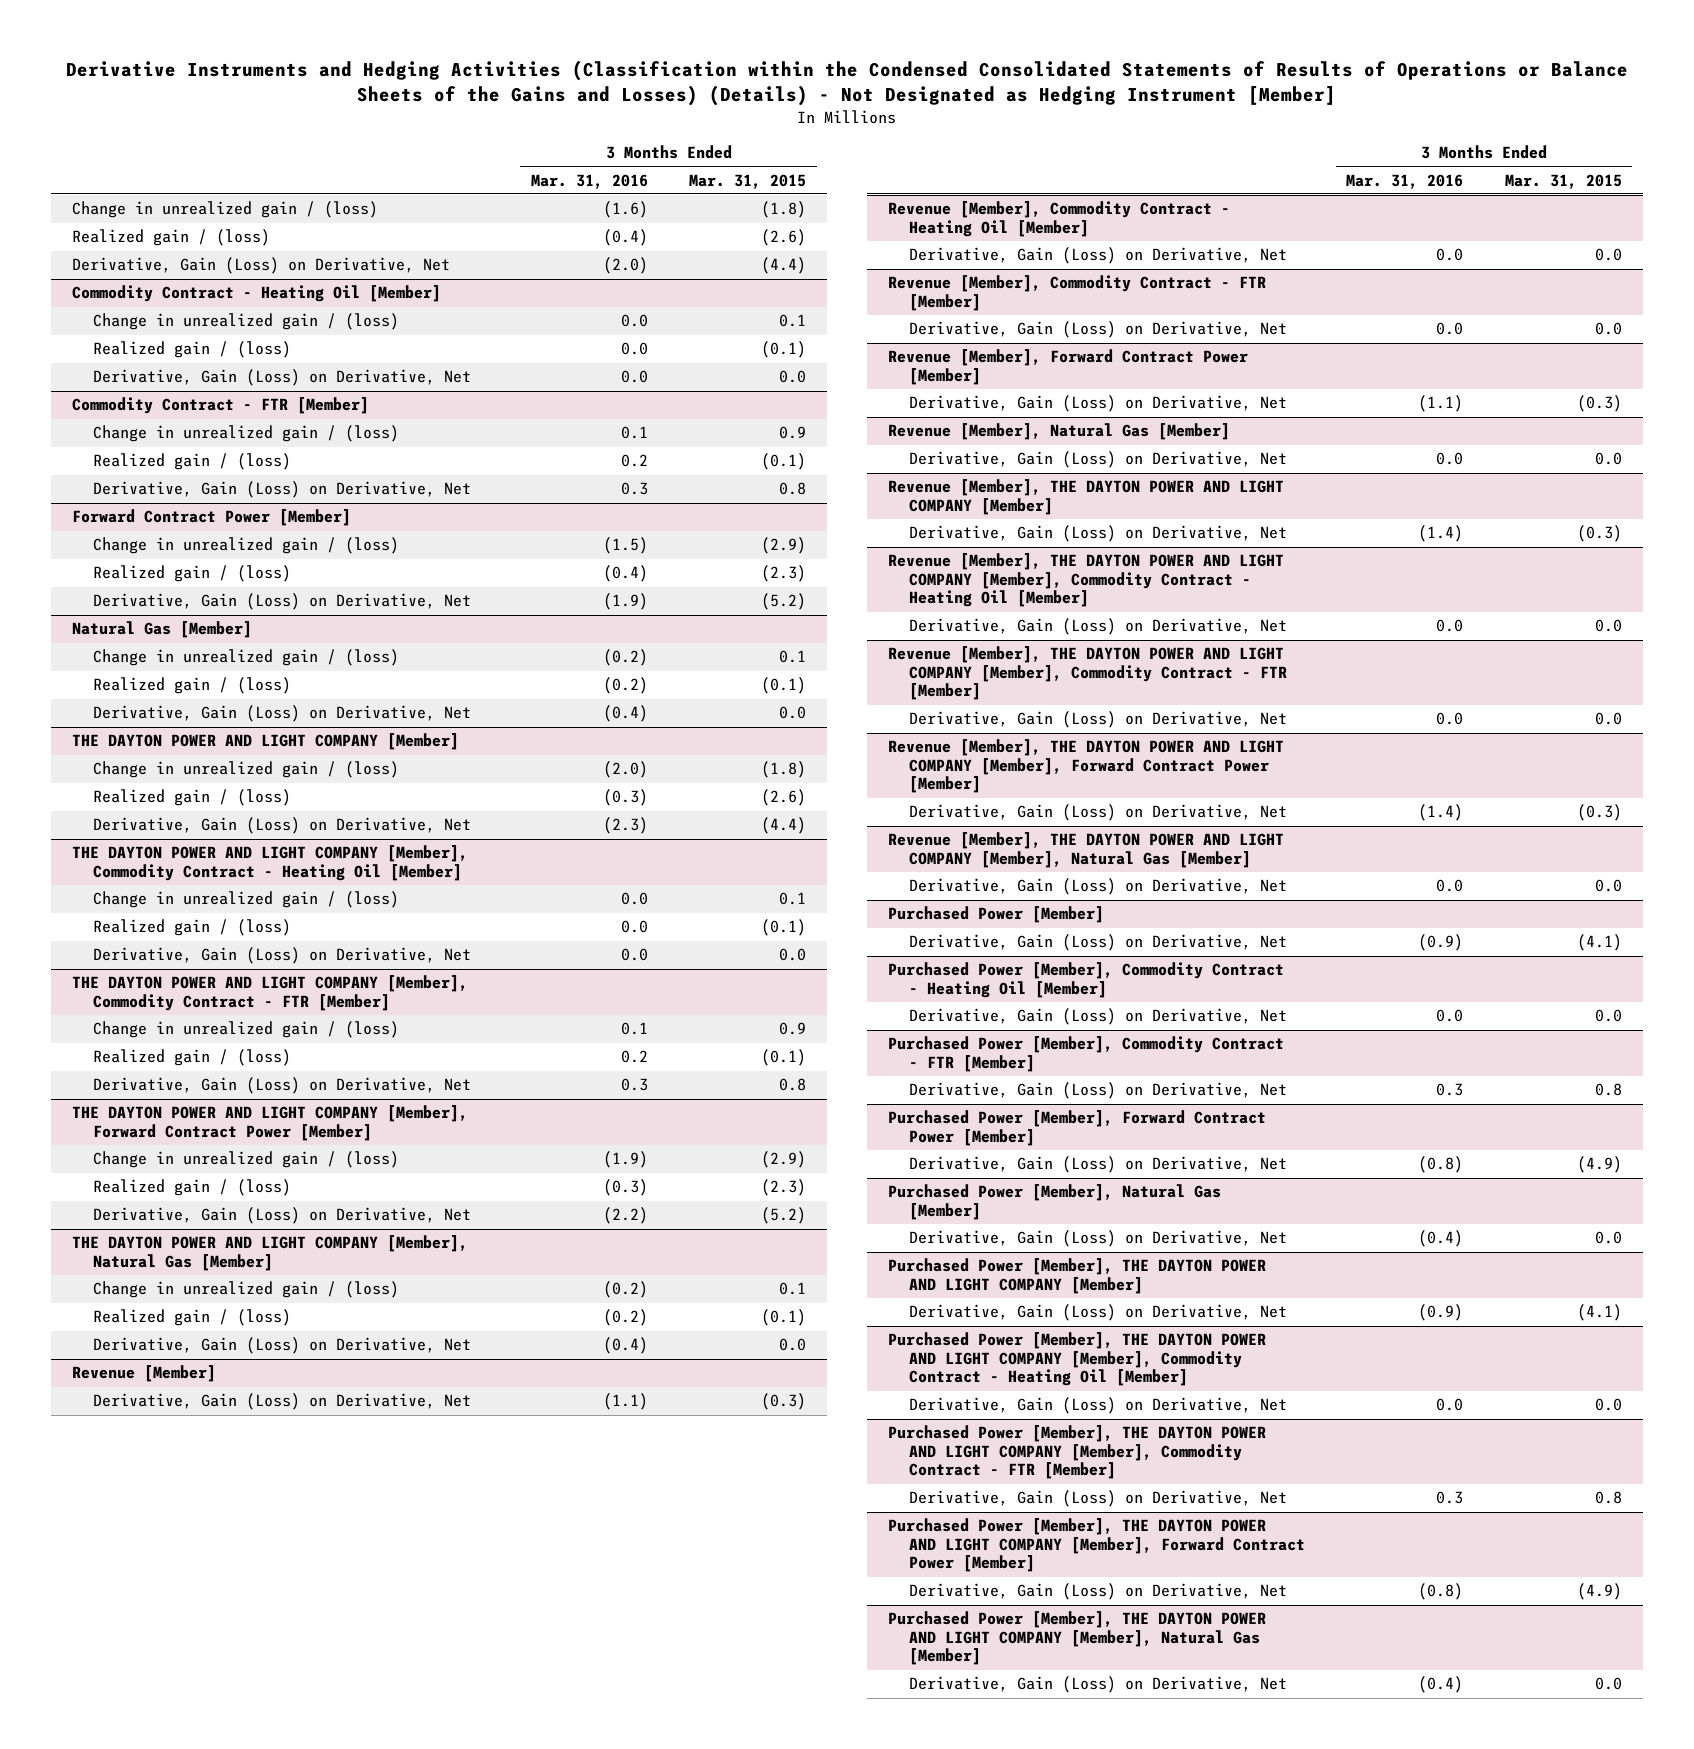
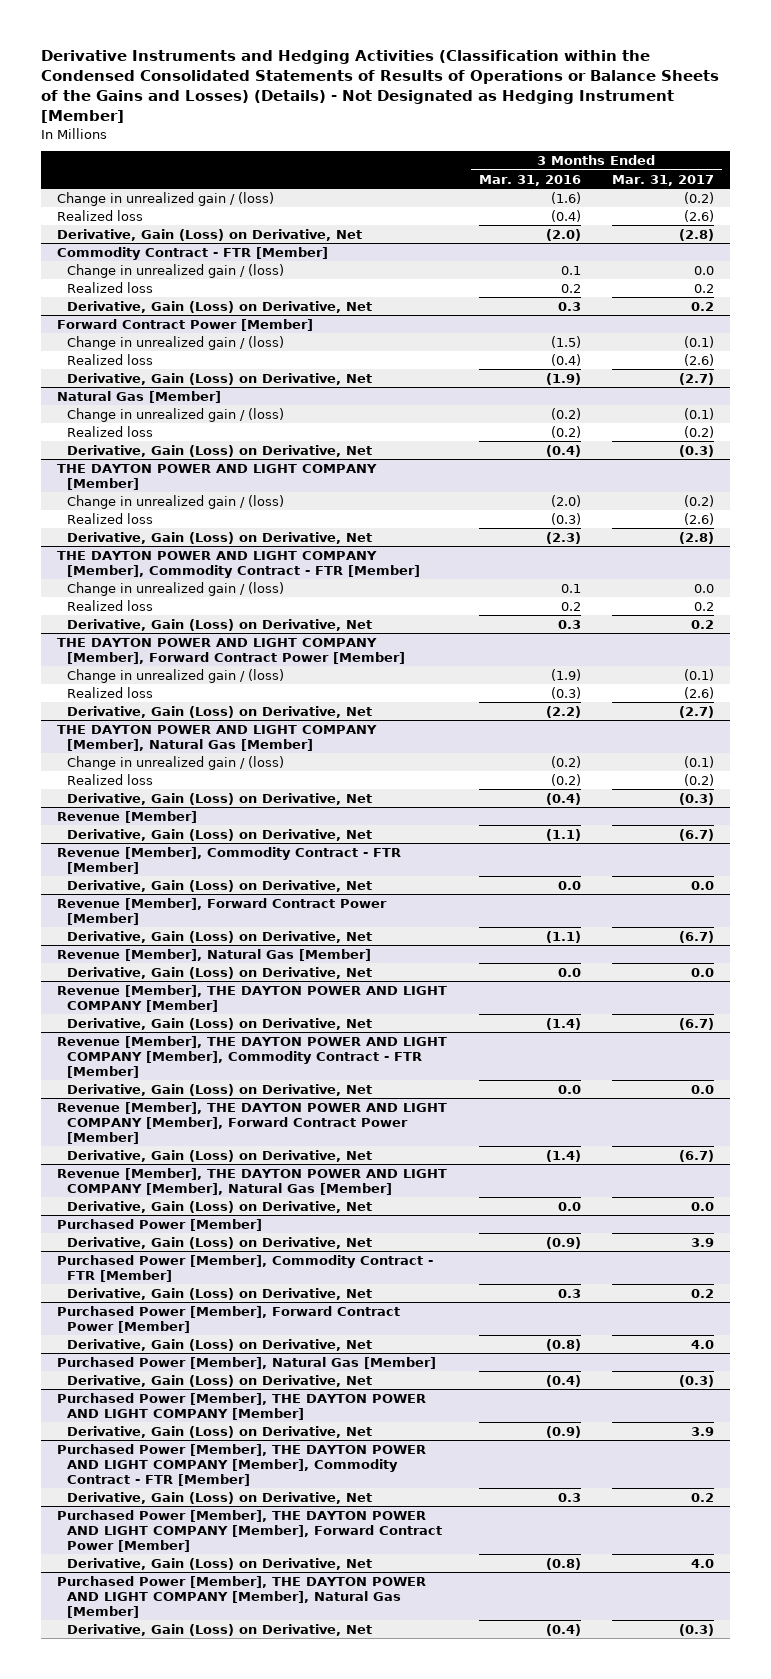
[689,173,807,189] Mar. 31, 2015 -> none
none -> [611,174,714,186] Mar. 31, 2017
[72,229,271,247] Realized gain / (loss) -> [57,209,144,221] Realized loss
[72,285,442,303] Commodity Contract - Heating Oil [Member] -> none
[93,313,400,331] Change in unrealized gain / (loss) -> none
[93,341,292,359] Realized gain / (loss) -> none
[93,369,472,387] Derivative, Gain (Loss) on Derivative, Net -> none
[93,453,292,471] Realized gain / (loss) -> [67,281,154,293] Realized loss
[93,565,292,583] Realized gain / (loss) -> [67,353,154,365] Realized loss
[93,677,292,695] Realized gain / (loss) -> [67,425,154,437] Realized loss
[93,789,292,807] Realized gain / (loss) -> [67,512,154,524] Realized loss
[72,845,469,881] THE DAYTON POWER AND LIGHT COMPANY [Member], Commodity Contract - Heating Oil [Member] -> none
[93,891,400,909] Change in unrealized gain / (loss) -> none
[93,919,292,937] Realized gain / (loss) -> none
[93,947,472,965] Derivative, Gain (Loss) on Derivative, Net -> none
[93,1049,292,1067] Realized gain / (loss) -> [67,599,154,611] Realized loss
[93,1179,292,1197] Realized gain / (loss) -> [67,686,154,698] Realized loss
[93,1309,292,1327] Realized gain / (loss) -> [67,773,154,785] Realized loss
[887,201,1230,237] Revenue [Member], Commodity Contract - Heating Oil [Member] -> none
[908,247,1287,265] Derivative, Gain (Loss) on Derivative, Net -> none
[887,553,1284,608] Revenue [Member], THE DAYTON POWER AND LIGHT COMPANY [Member], Commodity Contract - Heating Oil [Member] -> none
[908,618,1287,636] Derivative, Gain (Loss) on Derivative, Net -> none
[887,962,1284,998] Purchased Power [Member], Commodity Contract - Heating Oil [Member] -> none
[908,1008,1287,1026] Derivative, Gain (Loss) on Derivative, Net -> none
[887,1332,1266,1387] Purchased Power [Member], THE DAYTON POWER AND LIGHT COMPANY [Member], Commodity Contract - Heating Oil [Member] -> none
[908,1397,1287,1415] Derivative, Gain (Loss) on Derivative, Net -> none

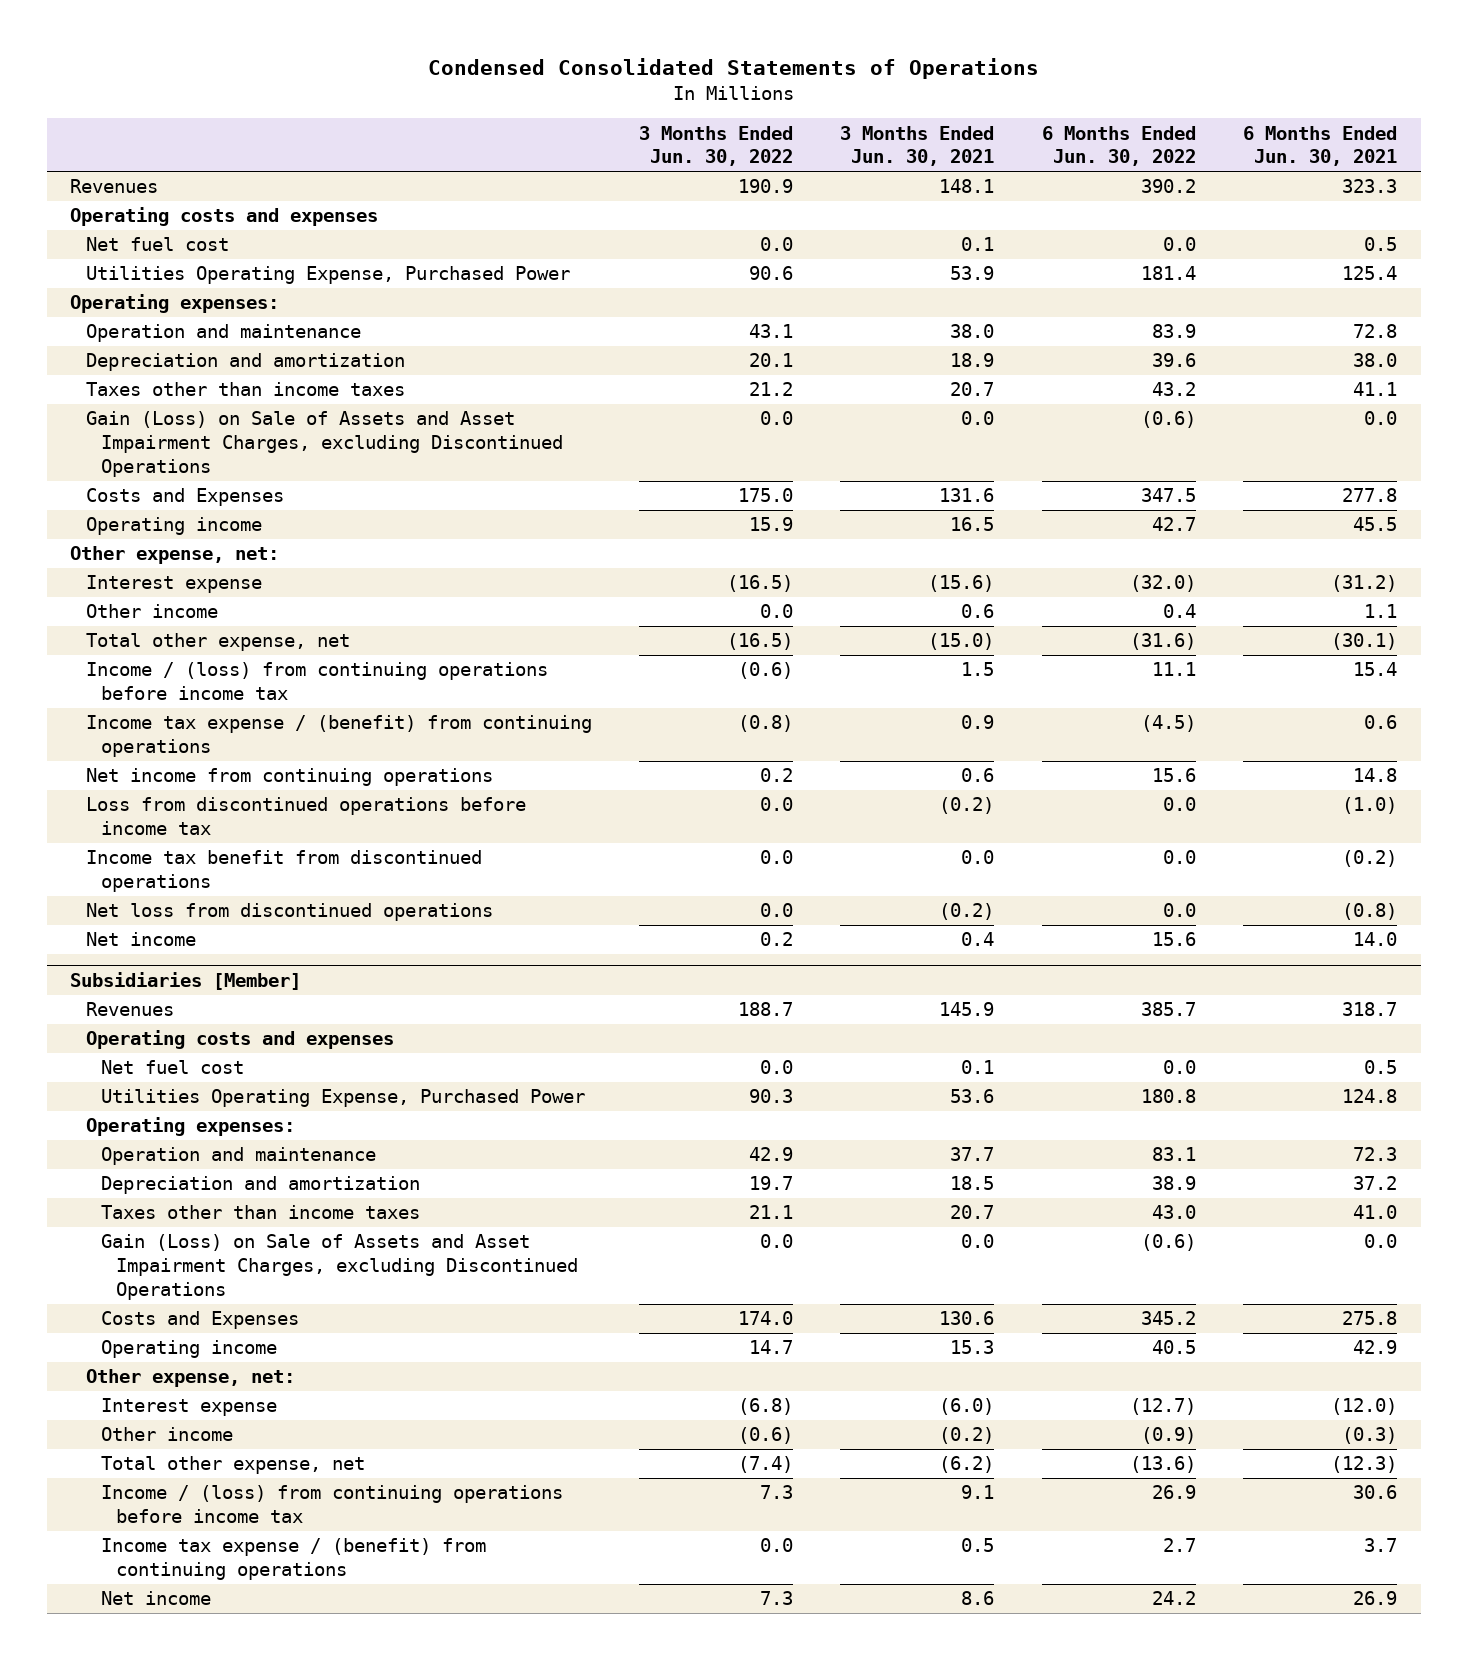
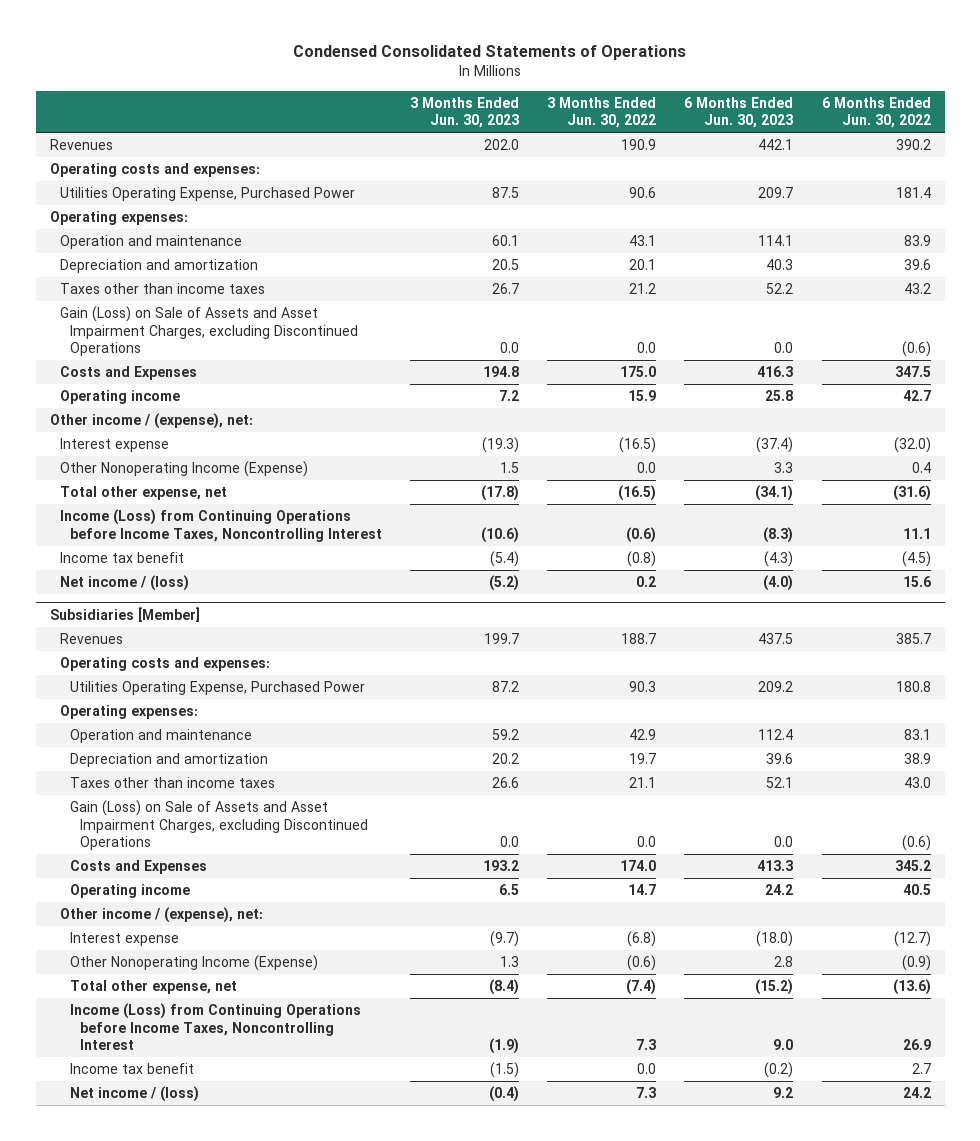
[840,125,995,167] 3 Months Ended Jun. 30, 2021 -> none
[1243,125,1398,167] 6 Months Ended Jun. 30, 2021 -> none
none -> [409,96,519,129] 3 Months Ended Jun. 30, 2023
none -> [684,96,794,129] 6 Months Ended Jun. 30, 2023
[85,237,229,252] Net fuel cost -> none
[70,207,379,227] Operating costs and expenses -> [49,163,260,178] Operating costs and expenses:
[70,546,280,565] Other expense, net: -> [49,413,253,430] Other income / (expense), net:
[85,604,218,619] Other income -> [59,461,308,478] Other Nonoperating Income (Expense)
[85,768,493,787] Net income from continuing operations -> none
[85,797,526,836] Loss from discontinued operations before income tax -> none
[85,850,482,893] Income tax benefit from discontinued operations -> none
[85,903,493,922] Net loss from discontinued operations -> none
[85,662,548,701] Income / (loss) from continuing operations before income tax -> [59,509,382,542] Income (Loss) from Continuing Operations before Income Taxes, Noncontrolling Interest
[85,715,592,758] Income tax expense / (benefit) from continuing operations -> [59,552,184,564] Income tax benefit
[85,932,196,947] Net income -> [59,575,189,592] Net income / (loss)
[100,1060,244,1075] Net fuel cost -> none
[85,1030,394,1050] Operating costs and expenses -> [59,657,270,672] Operating costs and expenses:
[85,1369,295,1388] Other expense, net: -> [59,907,263,924] Other income / (expense), net:
[100,1427,233,1442] Other income -> [69,955,318,972] Other Nonoperating Income (Expense)
[100,1485,563,1524] Income / (loss) from continuing operations before income tax -> [69,1003,361,1051] Income (Loss) from Continuing Operations before Income Taxes, Noncontrolling Interest
[100,1538,486,1581] Income tax expense / (benefit) from continuing operations -> [69,1063,194,1075] Income tax benefit
[100,1591,211,1606] Net income -> [69,1086,199,1103] Net income / (loss)

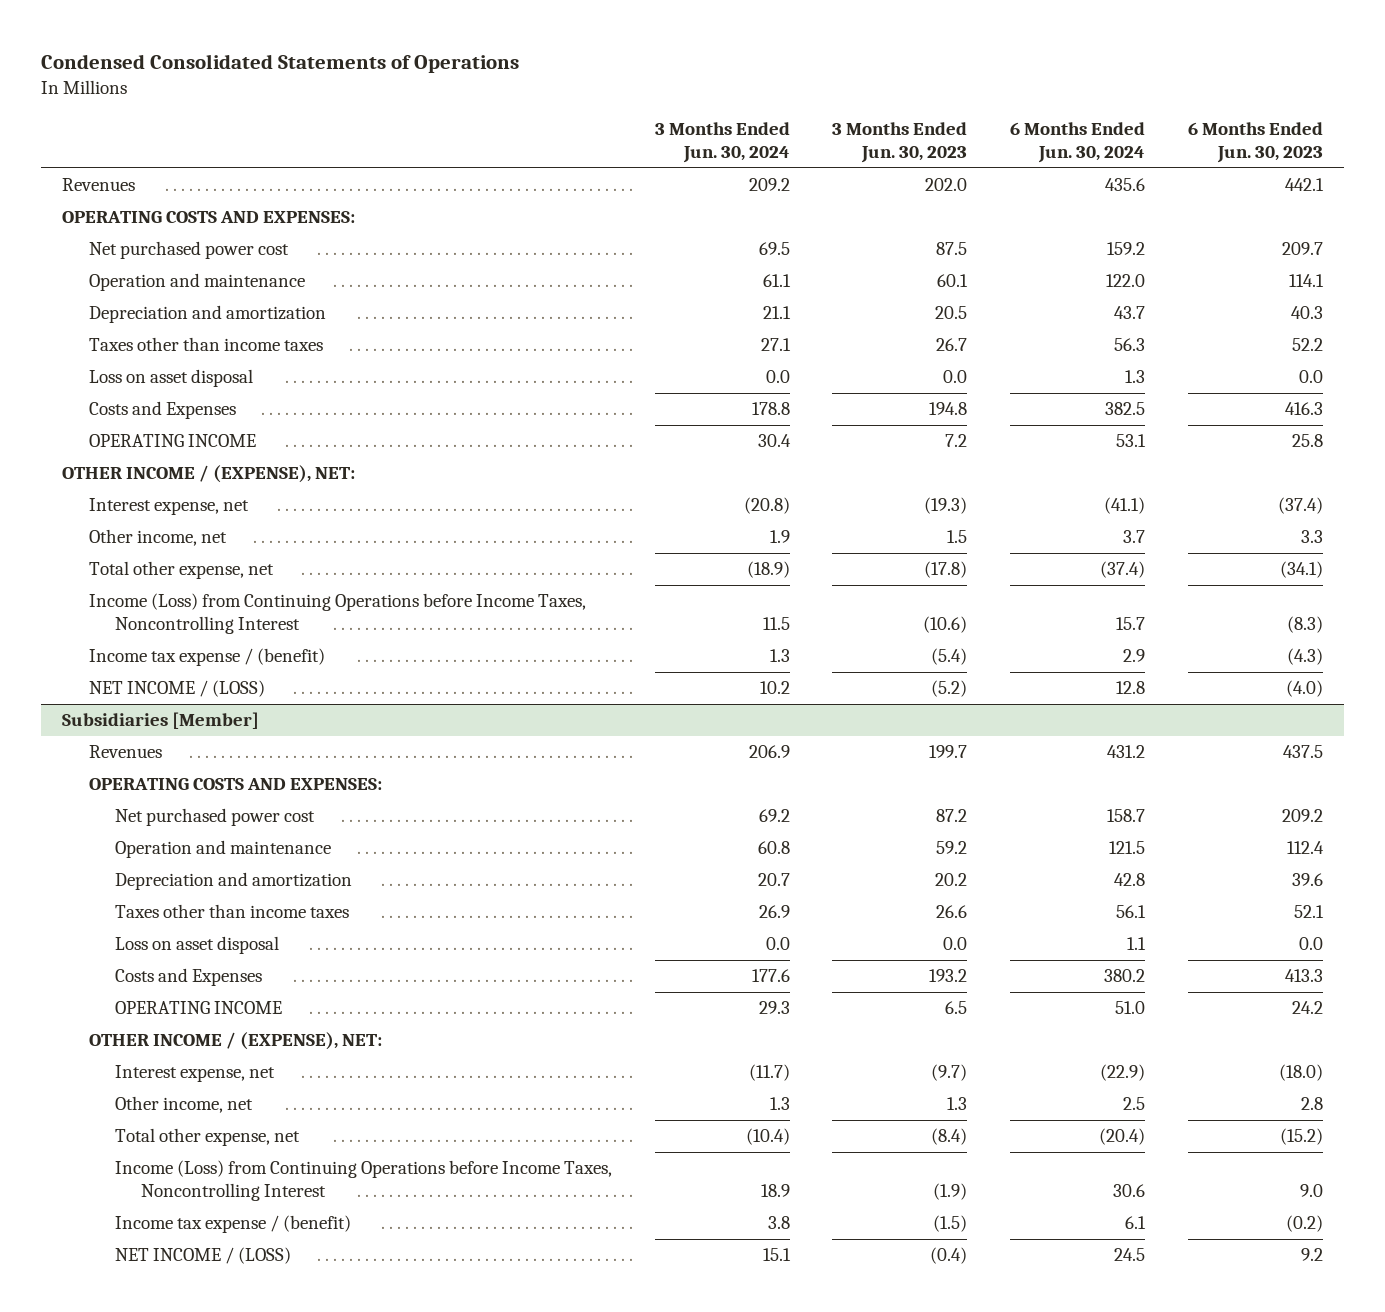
[547,96,657,129] 3 Months Ended Jun. 30, 2022 -> none
[821,96,931,129] 6 Months Ended Jun. 30, 2022 -> none
none -> [654,122,790,163] 3 Months Ended Jun. 30, 2024
none -> [1009,122,1145,163] 6 Months Ended Jun. 30, 2024
[49,211,188,226] Operating expenses: -> none
[49,163,260,178] Operating costs and expenses: -> [62,211,356,224] OPERATING COSTS AND EXPENSES:
[59,187,355,202] Utilities Operating Expense, Purchased Power -> [88,241,289,260] Net purchased power cost
[59,306,358,357] Gain (Loss) on Sale of Assets and Asset Impairment Charges, excluding Discontinued Operations -> none
none -> [88,369,253,388] Loss on asset disposal
[59,390,180,405] Operating income -> [88,434,256,448] OPERATING INCOME
[49,413,253,430] Other income / (expense), net: -> [62,465,356,484] OTHER INCOME / (EXPENSE), NET:
[59,438,169,453] Interest expense -> [88,498,249,516] Interest expense, net
[59,461,308,478] Other Nonoperating Income (Expense) -> [88,529,227,547] Other income, net
[59,552,184,564] Income tax benefit -> [88,648,325,667] Income tax expense / (benefit)
[59,575,189,592] Net income / (loss) -> [88,680,265,698] NET INCOME / (LOSS)
[59,705,198,720] Operating expenses: -> none
[59,657,270,672] Operating costs and expenses: -> [88,778,382,791] OPERATING COSTS AND EXPENSES:
[69,681,365,696] Utilities Operating Expense, Purchased Power -> [115,808,316,827] Net purchased power cost
[69,800,368,851] Gain (Loss) on Sale of Assets and Asset Impairment Charges, excluding Discontinued Operations -> none
none -> [115,936,280,955] Loss on asset disposal
[69,884,190,899] Operating income -> [115,1001,283,1015] OPERATING INCOME
[59,907,263,924] Other income / (expense), net: -> [88,1032,382,1051] OTHER INCOME / (EXPENSE), NET:
[69,932,179,947] Interest expense -> [115,1065,276,1083] Interest expense, net
[69,955,318,972] Other Nonoperating Income (Expense) -> [115,1096,254,1114] Other income, net
[69,1063,194,1075] Income tax benefit -> [115,1215,352,1234] Income tax expense / (benefit)
[69,1086,199,1103] Net income / (loss) -> [115,1247,292,1265] NET INCOME / (LOSS)

